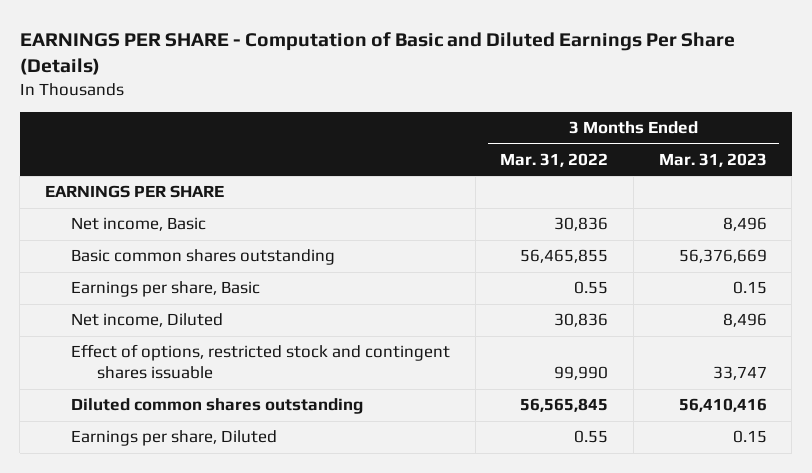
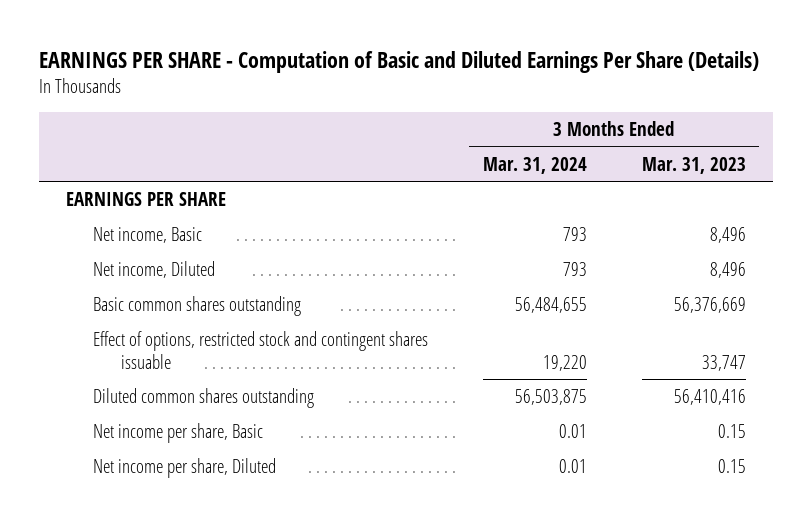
[500,152,609,167] Mar. 31, 2022 -> none
none -> [483,156,588,174] Mar. 31, 2024
[70,281,260,298] Earnings per share, Basic -> none
[70,249,335,266] Basic common shares outstanding -> [93,296,302,317] Basic common shares outstanding
none -> [93,423,264,444] Net income per share, Basic
[70,430,277,447] Earnings per share, Diluted -> [93,458,277,479] Net income per share, Diluted

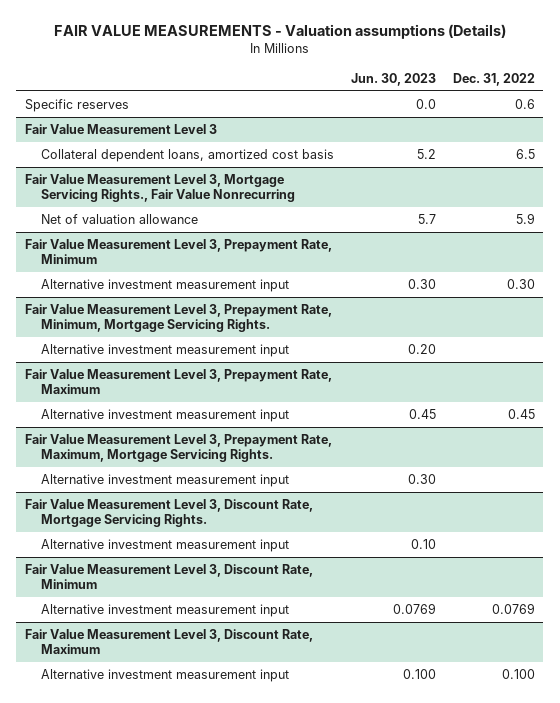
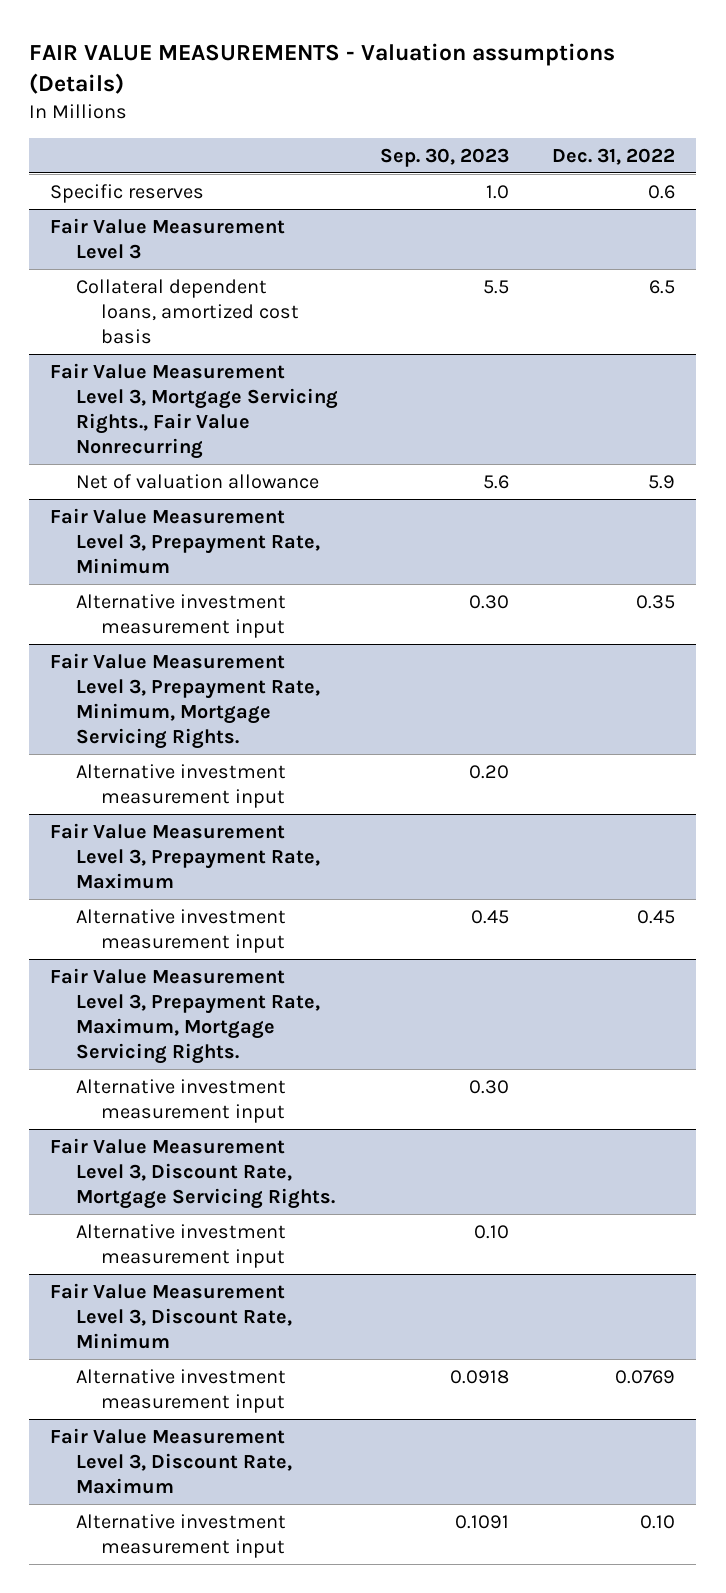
[351,72,437,86] Jun. 30, 2023 -> none
none -> [380,147,510,167] Sep. 30, 2023
[507,278,536,289] 0.30 -> [636,594,676,609] 0.35
[502,668,536,679] 0.100 -> [640,1514,676,1529] 0.10

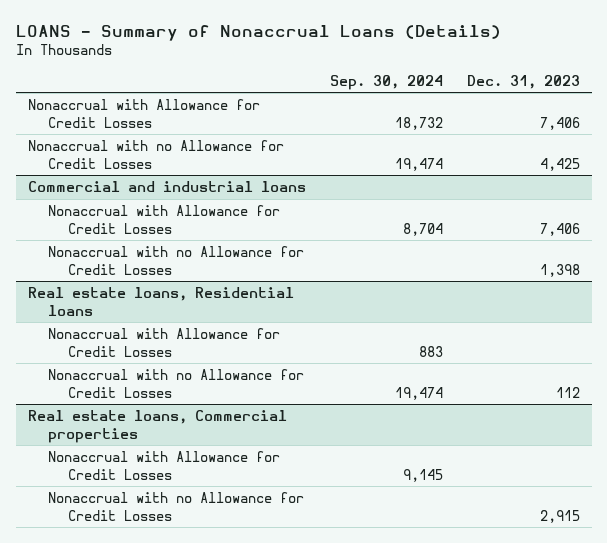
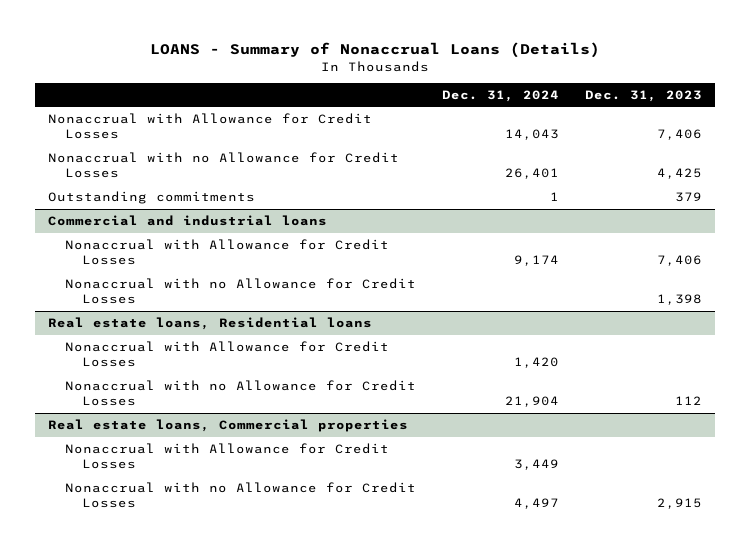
[329,74,443,90] Sep. 30, 2024 -> none
none -> [442,89,560,102] Dec. 31, 2024
none -> [48,191,256,205] Outstanding commitments

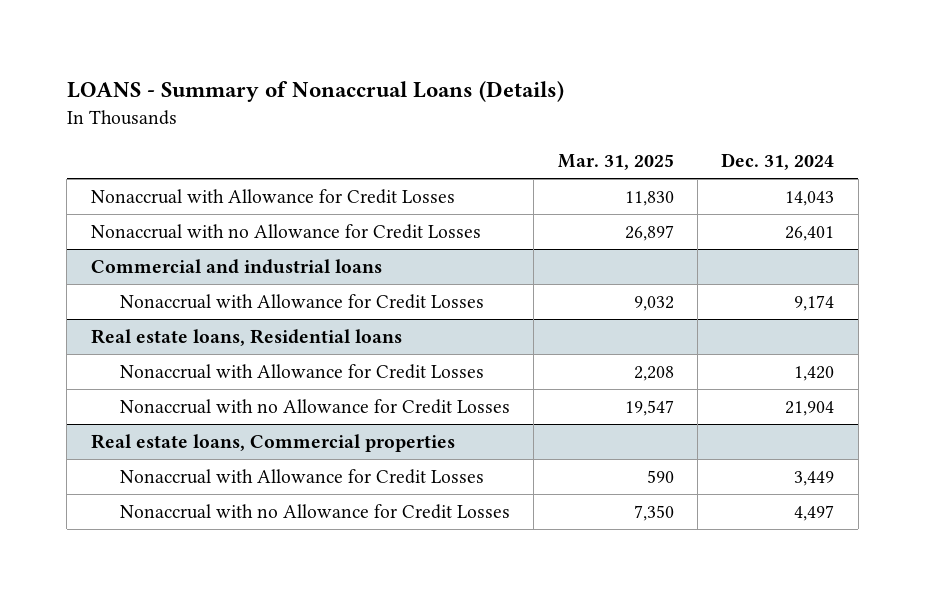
[584,89,702,102] Dec. 31, 2023 -> none
none -> [557,154,674,171] Mar. 31, 2025
[48,191,256,205] Outstanding commitments -> none
[65,278,417,304] Nonaccrual with no Allowance for Credit Losses -> none

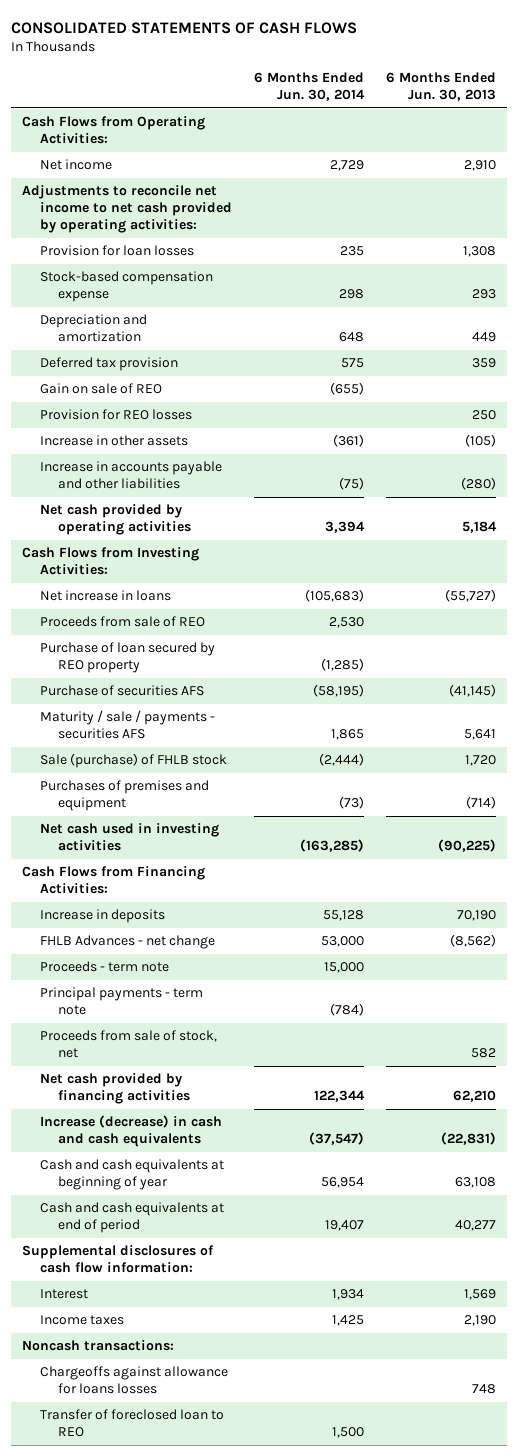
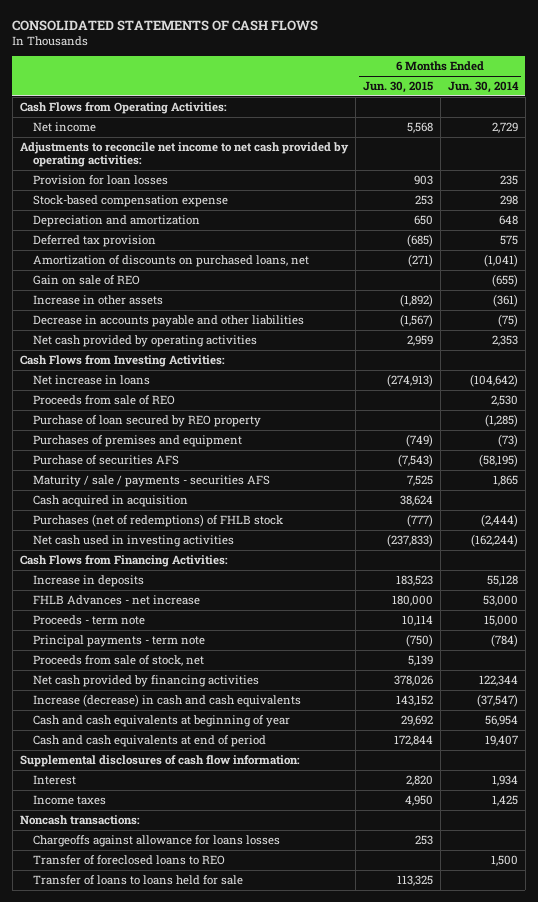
[385,72,496,102] 6 Months Ended Jun. 30, 2013 -> none
none -> [362,81,433,94] Jun. 30, 2015
none -> [32,254,309,267] Amortization of discounts on purchased loans, net
[40,409,193,421] Provision for REO losses -> none
[40,461,223,490] Increase in accounts payable and other liabilities -> [32,314,304,327] Decrease in accounts payable and other liabilities
[325,521,366,534] 3,394 -> [491,334,518,346] 2,353
[305,589,365,603] (105,683) -> [469,373,518,387] (104,642)
[40,780,210,812] Purchases of premises and equipment -> [32,434,242,447] Purchases of premises and equipment
none -> [32,494,188,507] Cash acquired in acquisition
[40,753,228,769] Sale (purchase) of FHLB stock -> [32,513,283,527] Purchases (net of redemptions) of FHLB stock
[300,839,365,853] (163,285) -> [470,533,518,547] (162,244)
[40,935,216,950] FHLB Advances - net change -> [32,594,200,605] FHLB Advances - net increase
[40,1409,225,1438] Transfer of foreclosed loan to REO -> [32,854,225,865] Transfer of foreclosed loans to REO
none -> [32,874,243,885] Transfer of loans to loans held for sale

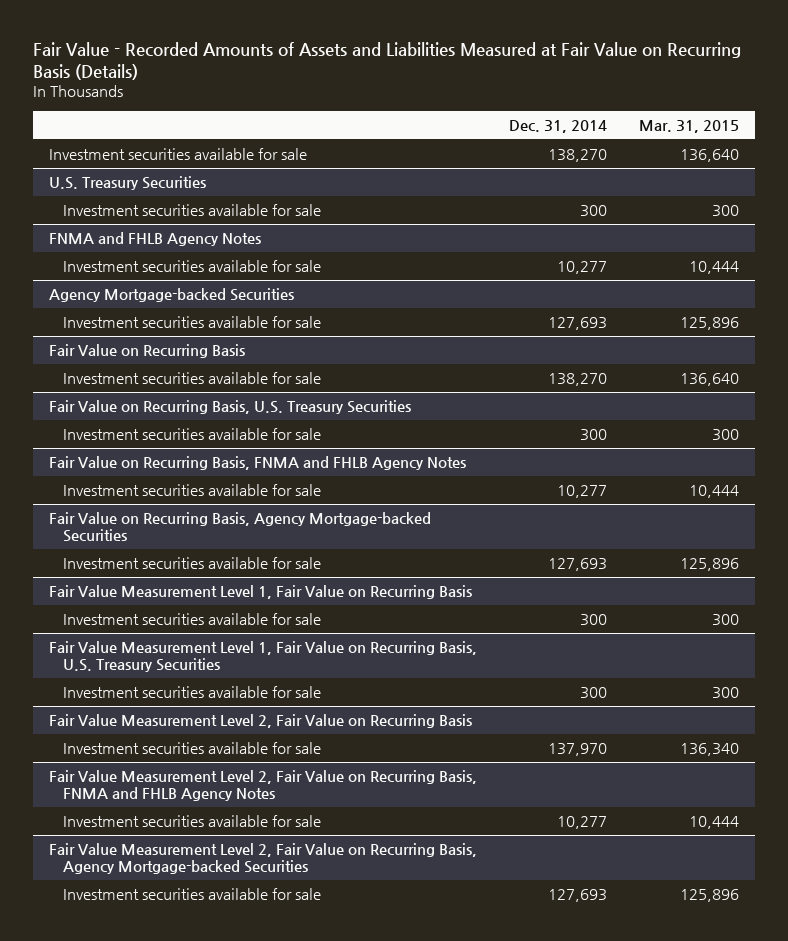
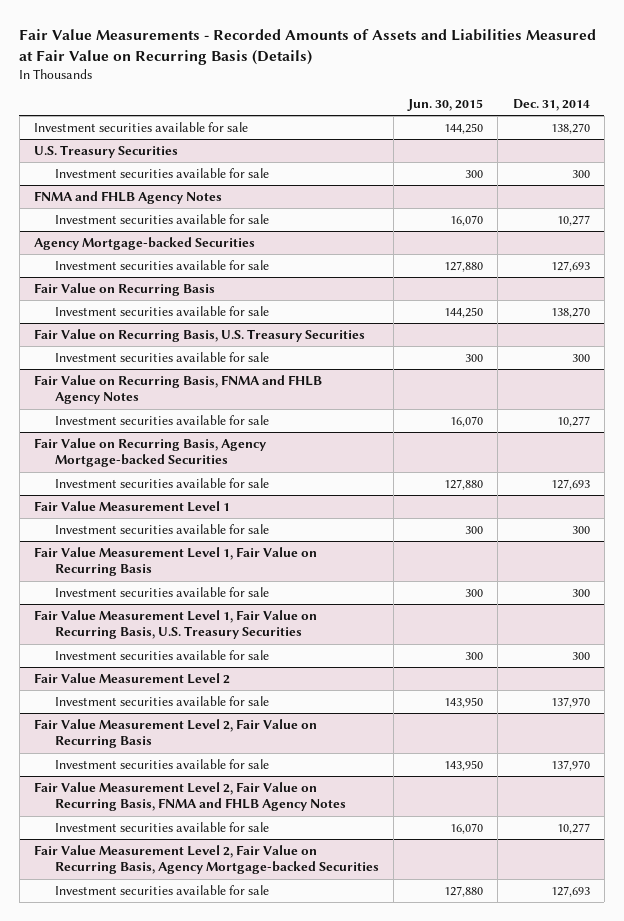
[32,41,741,81] Fair Value - Recorded Amounts of Assets and Liabilities Measured at Fair Value on Recurring Basis (Details) -> [19,28,597,65] Fair Value Measurements - Recorded Amounts of Assets and Liabilities Measured at Fair Value on Recurring Basis (Details)
[639,119,740,133] Mar. 31, 2015 -> none
none -> [407,98,484,111] Jun. 30, 2015
none -> [34,500,231,512] Fair Value Measurement Level 1
none -> [54,523,269,534] Investment securities available for sale
none -> [34,672,231,684] Fair Value Measurement Level 2
none -> [54,695,269,706] Investment securities available for sale

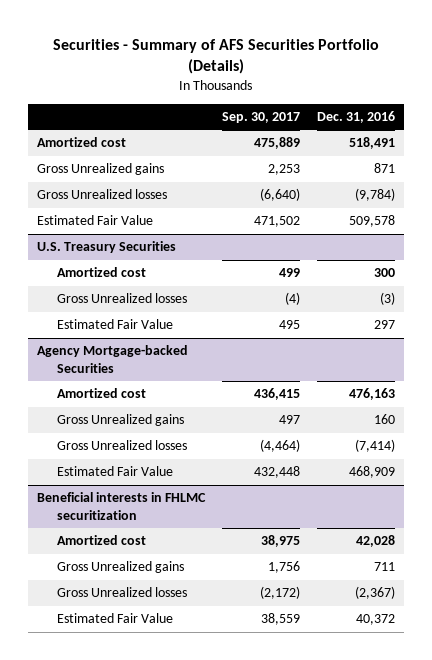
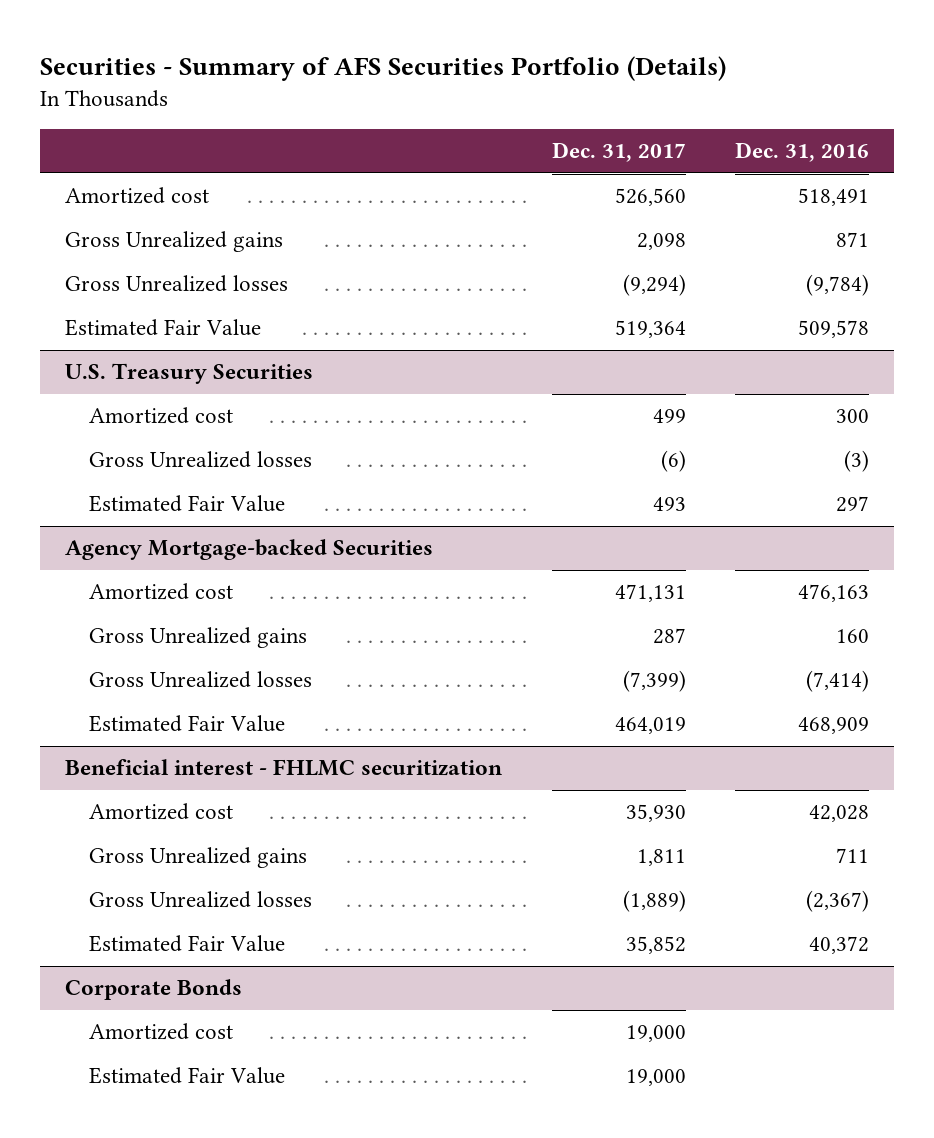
[222,111,301,123] Sep. 30, 2017 -> none
none -> [551,142,686,163] Dec. 31, 2017
[36,492,206,521] Beneficial interests in FHLMC securitization -> [64,759,502,777] Beneficial interest - FHLMC securitization
none -> [64,979,242,1001] Corporate Bonds
none -> [89,1023,234,1041] Amortized cost
none -> [89,1067,286,1085] Estimated Fair Value

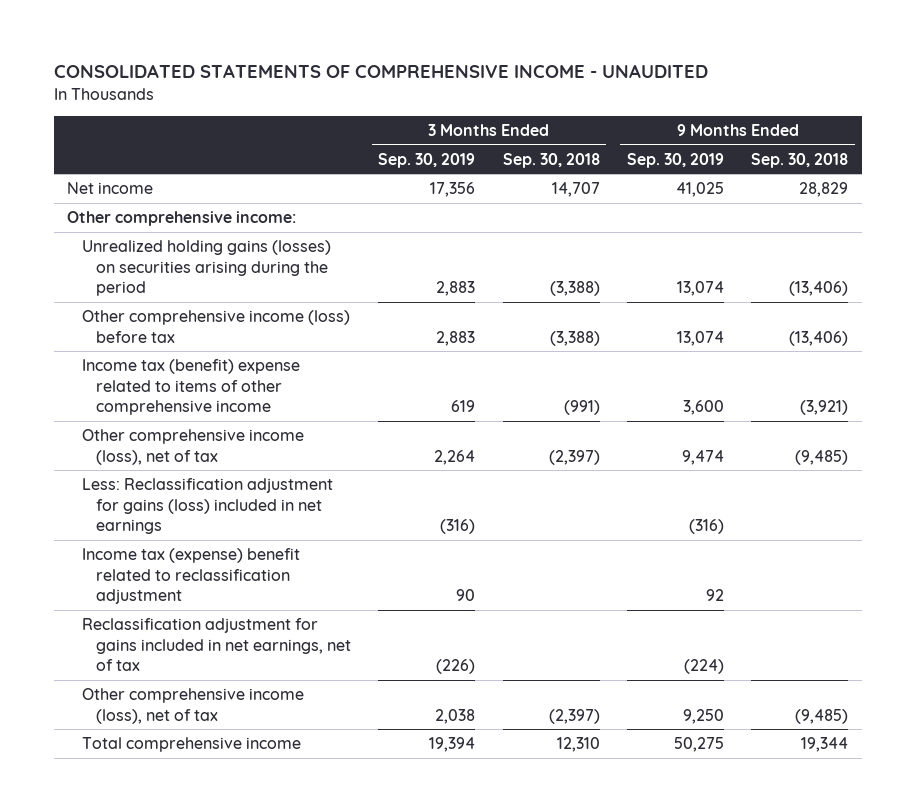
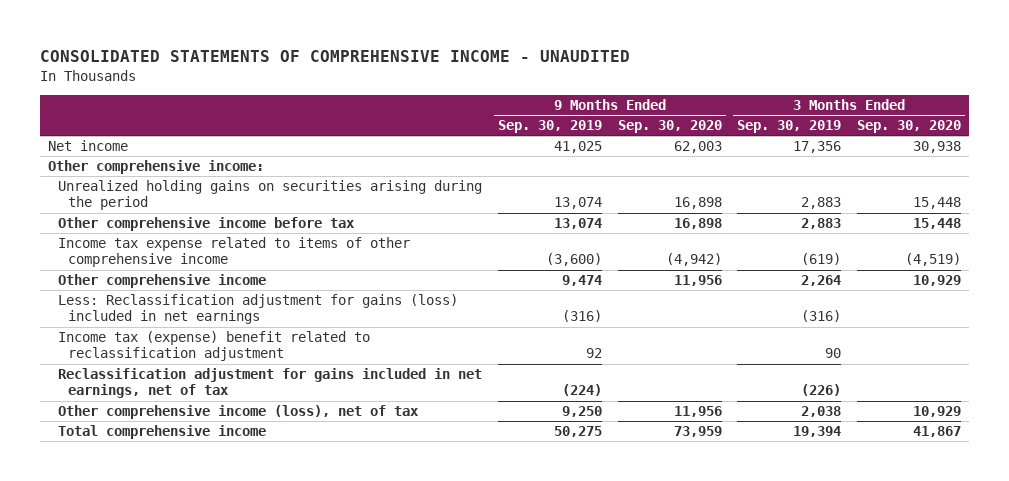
[502,152,600,168] Sep. 30, 2018 -> none
[751,152,849,168] Sep. 30, 2018 -> none
none -> [617,120,722,134] Sep. 30, 2020
none -> [856,120,961,134] Sep. 30, 2020
[81,239,331,297] Unrealized holding gains (losses) on securities arising during the period -> [58,180,483,211] Unrealized holding gains on securities arising during the period
[81,309,350,343] Other comprehensive income (loss) before tax -> [58,217,356,232] Other comprehensive income before tax
[81,358,300,416] Income tax (benefit) expense related to items of other comprehensive income -> [58,237,411,268] Income tax expense related to items of other comprehensive income
[451,400,476,413] 619 -> [801,253,842,266] (619)
[682,400,724,416] 3,600 -> [545,253,602,267] (3,600)
[81,428,304,465] Other comprehensive income (loss), net of tax -> [58,274,267,289] Other comprehensive income

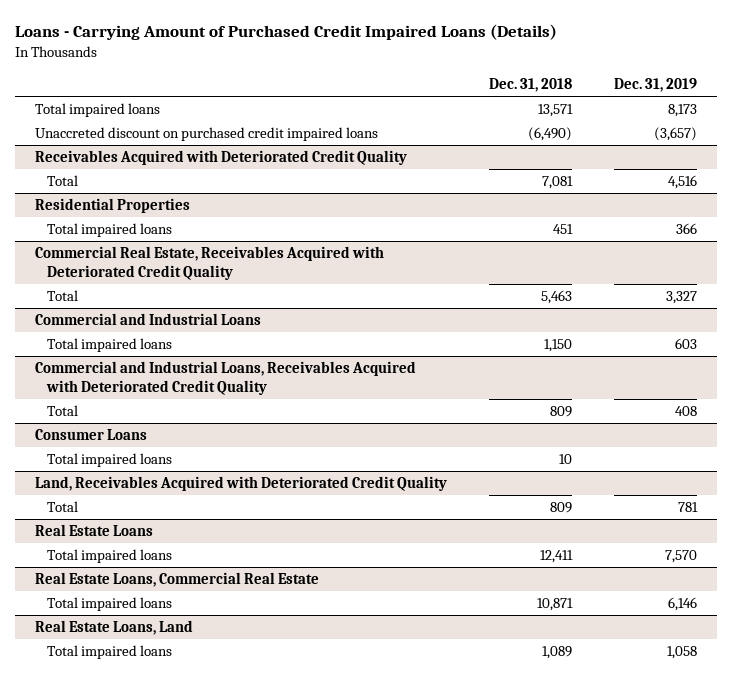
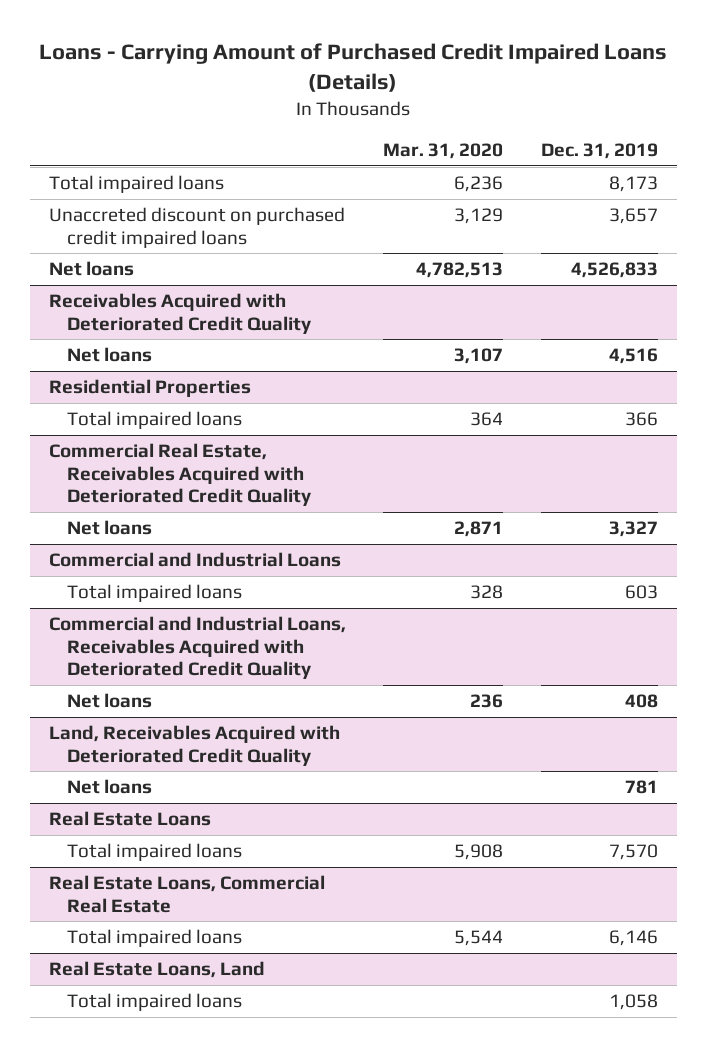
[488,77,572,92] Dec. 31, 2018 -> none
none -> [383,143,504,160] Mar. 31, 2020
[653,127,697,142] (3,657) -> [609,208,659,225] 3,657
none -> [48,261,134,277] Net loans
[46,175,78,187] Total -> [66,347,152,363] Net loans
[46,290,78,302] Total -> [66,520,152,536] Net loans
[35,429,148,441] Consumer Loans -> none
[46,453,172,468] Total impaired loans -> none
[46,405,78,417] Total -> [66,693,152,709] Net loans
[46,501,78,513] Total -> [66,779,152,795] Net loans

